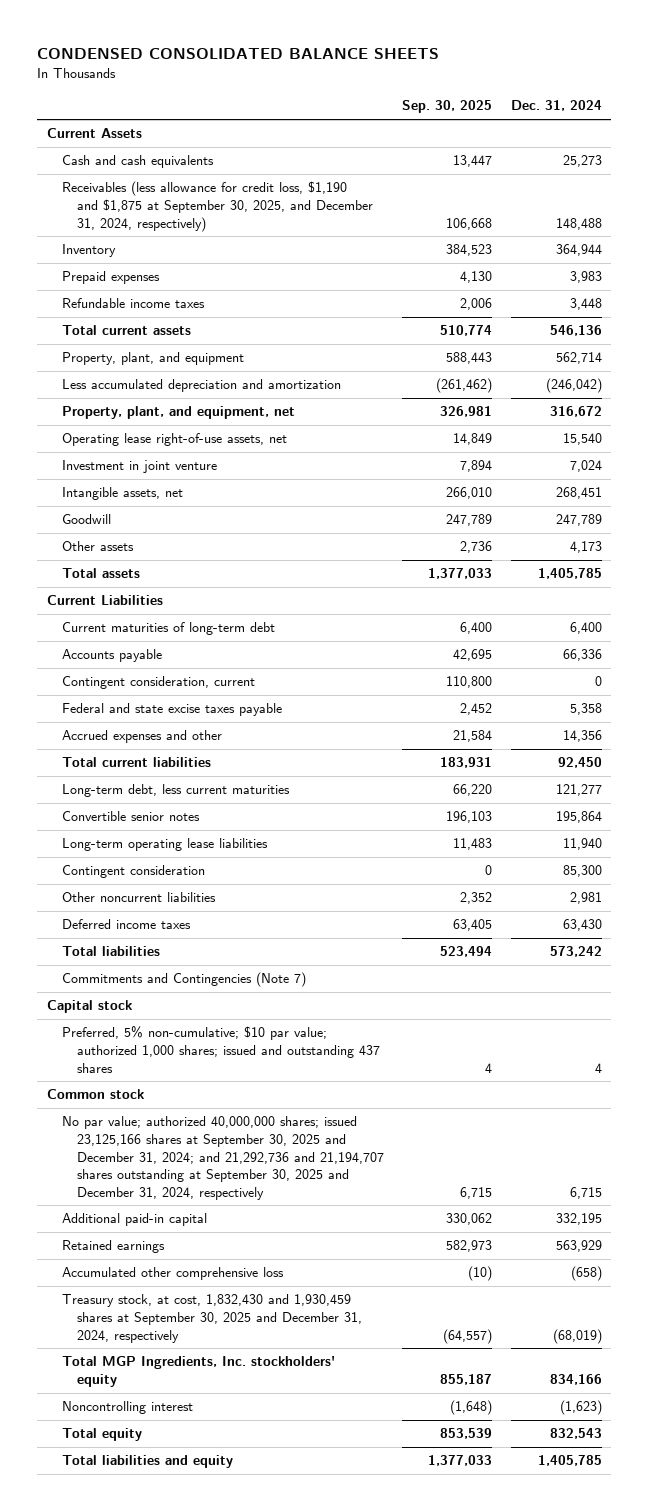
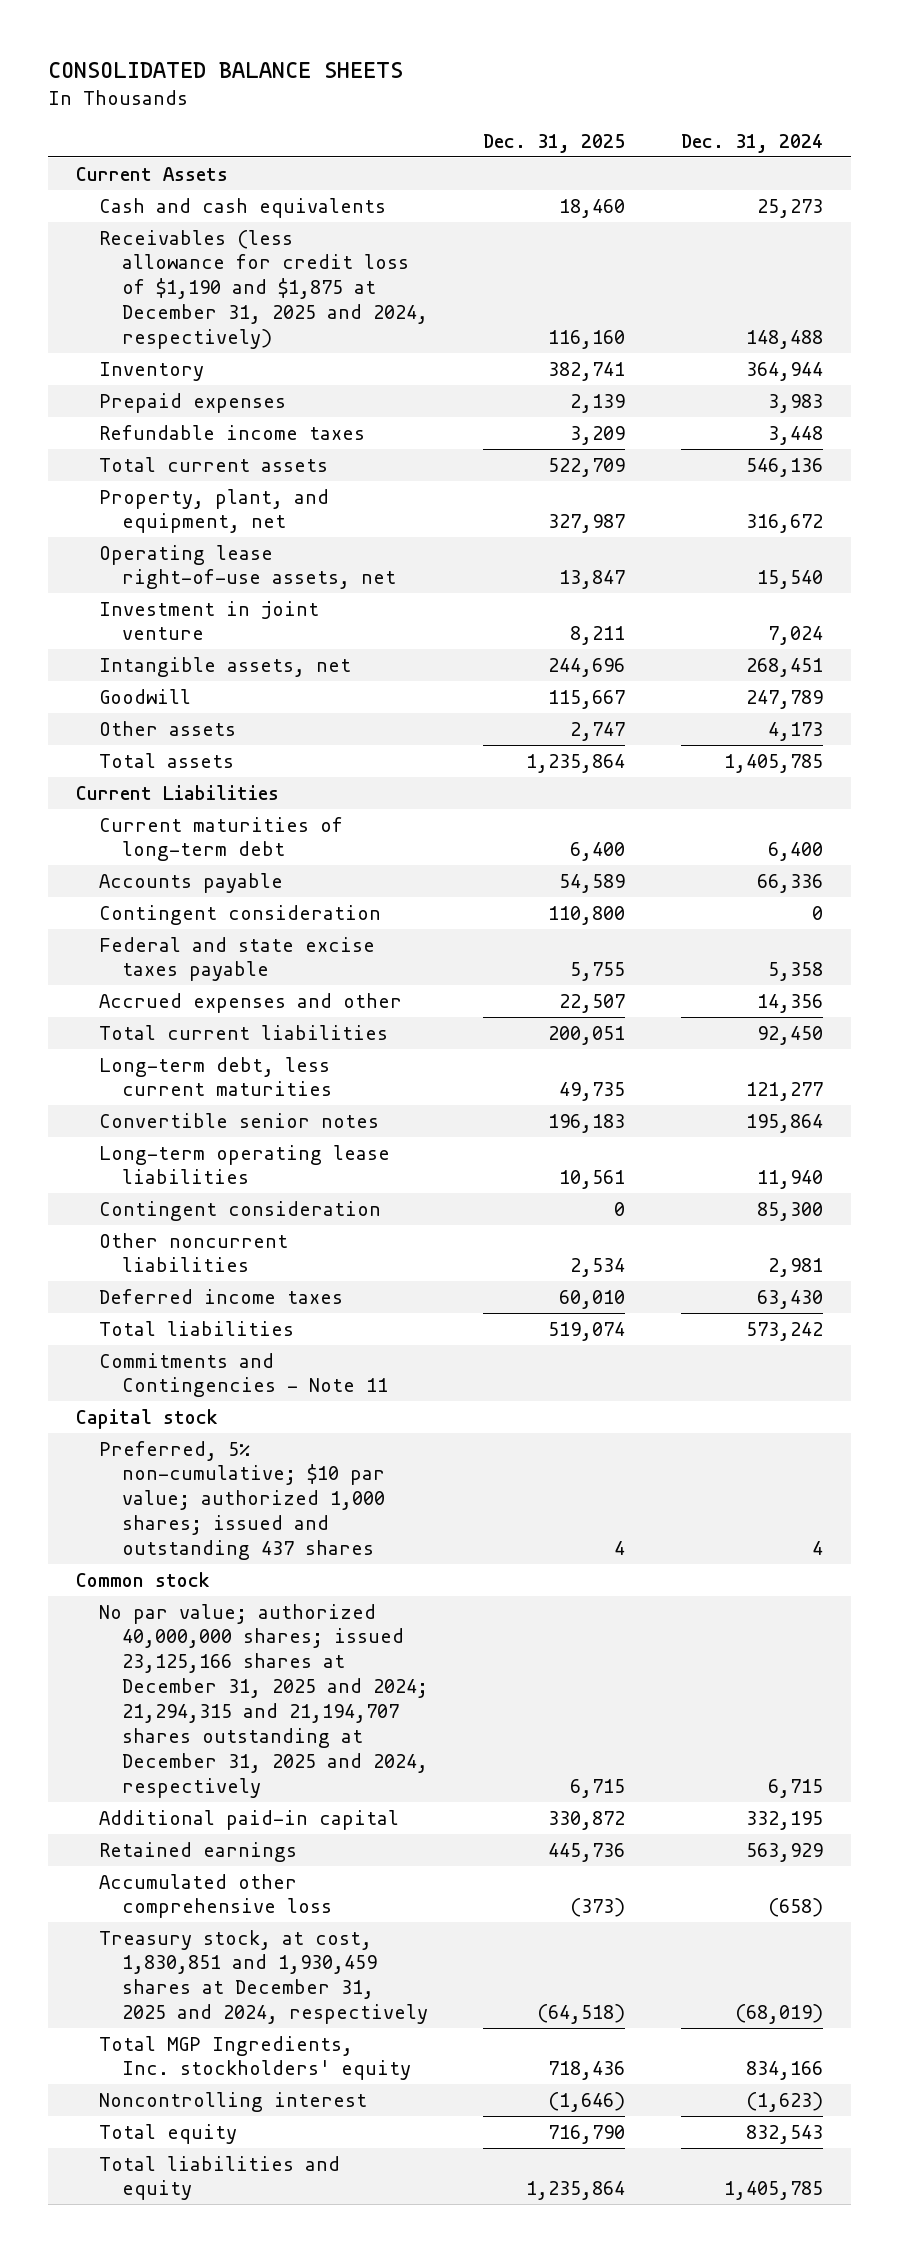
[37,48,440,60] CONDENSED CONSOLIDATED BALANCE SHEETS -> [47,62,403,79] CONSOLIDATED BALANCE SHEETS
[402,100,493,114] Sep. 30, 2025 -> none
none -> [483,133,626,153] Dec. 31, 2025
[61,181,373,232] Receivables (less allowance for credit loss, $1,190 and $1,875 at September 30, 2025, and December 31, 2024, respectively) -> [98,229,428,350] Receivables (less allowance for credit loss of $1,190 and $1,875 at December 31, 2025 and 2024, respectively)
[61,352,244,366] Property, plant, and equipment -> none
[61,379,341,393] Less accumulated depreciation and amortization -> none
[61,676,255,690] Contingent consideration, current -> [98,904,381,925] Contingent consideration
[61,972,306,988] Commitments and Contingencies (Note 7) -> [98,1352,388,1398] Commitments and Contingencies - Note 11
[61,1116,384,1200] No par value; authorized 40,000,000 shares; issued 23,125,166 shares at September 30, 2025 and December 31, 2024; and 21,292,736 and 21,194,707 shares outstanding at September 30, 2025 and December 31, 2024, respectively -> [98,1603,428,1798] No par value; authorized 40,000,000 shares; issued 23,125,166 shares at December 31, 2025 and 2024; 21,294,315 and 21,194,707 shares outstanding at December 31, 2025 and 2024, respectively
[61,1294,362,1343] Treasury stock, at cost, 1,832,430 and 1,930,459 shares at September 30, 2025 and December 31, 2024, respectively -> [98,1929,428,2025] Treasury stock, at cost, 1,830,851 and 1,930,459 shares at December 31, 2025 and 2024, respectively

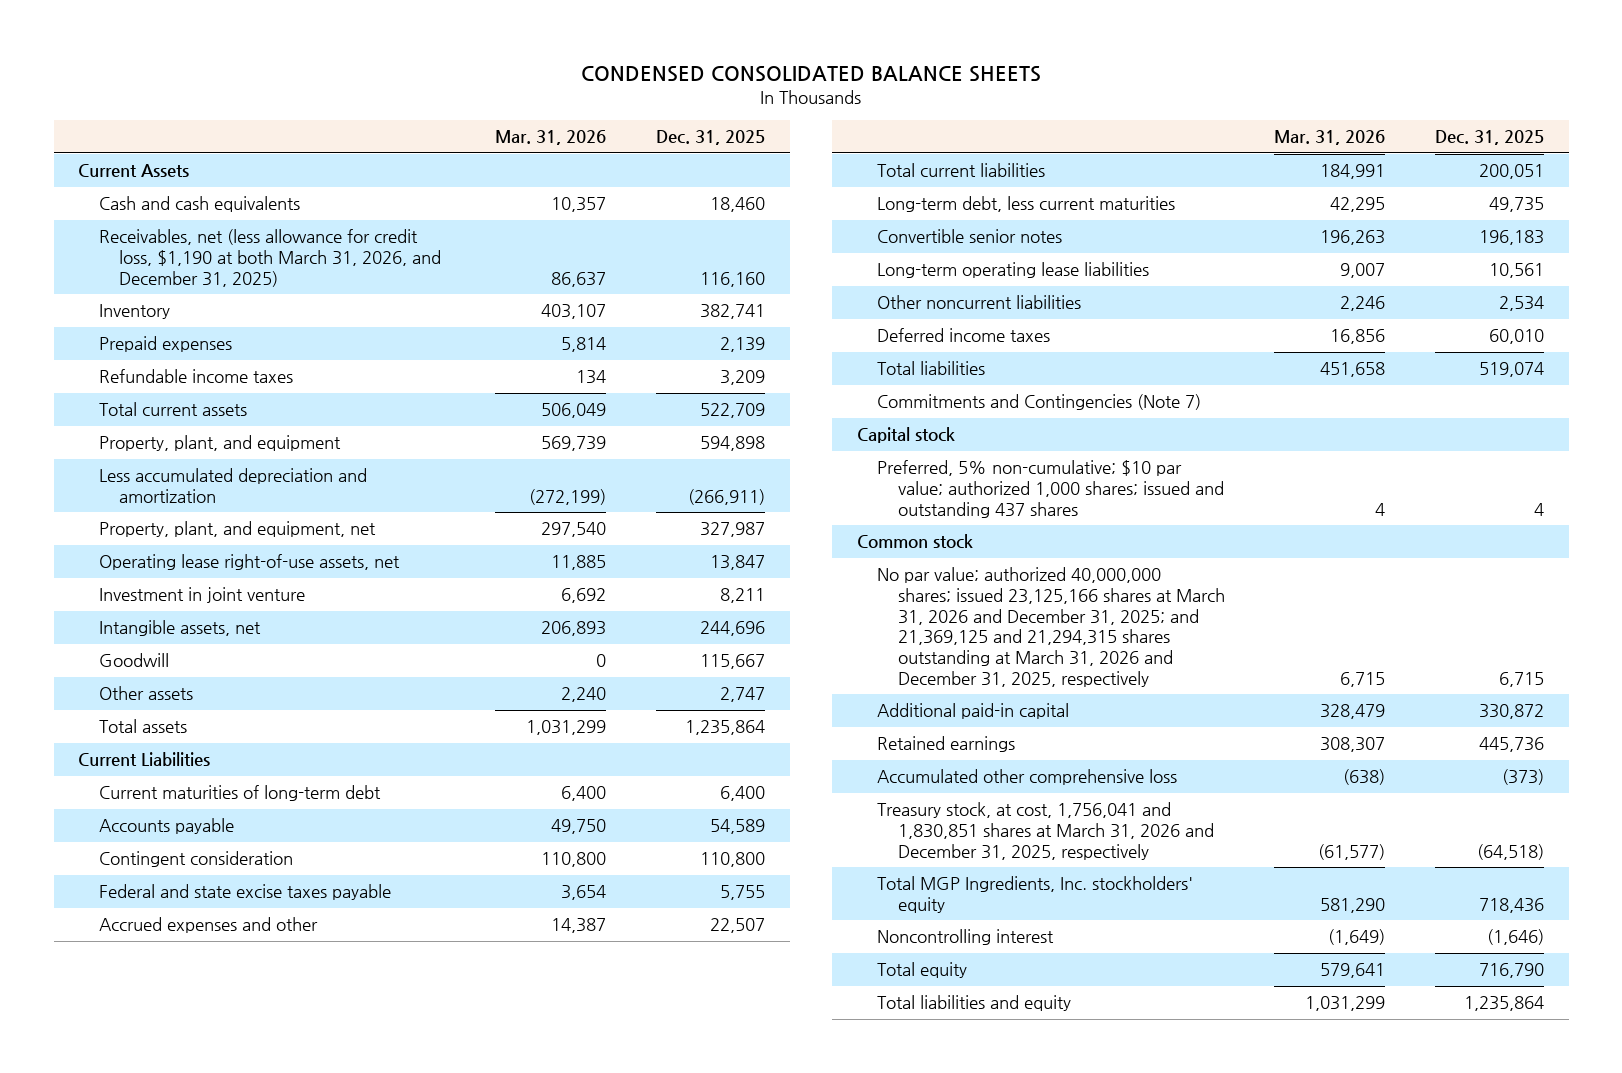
[47,62,403,79] CONSOLIDATED BALANCE SHEETS -> [581,66,1042,83] CONDENSED CONSOLIDATED BALANCE SHEETS
[681,133,824,153] Dec. 31, 2024 -> none
none -> [495,130,607,146] Mar. 31, 2026
[98,229,428,350] Receivables (less allowance for credit loss of $1,190 and $1,875 at December 31, 2025 and 2024, respectively) -> [98,229,441,287] Receivables, net (less allowance for credit loss, $1,190 at both March 31, 2026, and December 31, 2025)
none -> [98,435,341,452] Property, plant, and equipment
none -> [98,468,367,504] Less accumulated depreciation and amortization
[98,1200,381,1221] Contingent consideration -> none
[98,1352,388,1398] Commitments and Contingencies - Note 11 -> [877,394,1202,411] Commitments and Contingencies (Note 7)
[98,1603,428,1798] No par value; authorized 40,000,000 shares; issued 23,125,166 shares at December 31, 2025 and 2024; 21,294,315 and 21,194,707 shares outstanding at December 31, 2025 and 2024, respectively -> [877,567,1225,687] No par value; authorized 40,000,000 shares; issued 23,125,166 shares at March 31, 2026 and December 31, 2025; and 21,369,125 and 21,294,315 shares outstanding at March 31, 2026 and December 31, 2025, respectively
[98,1929,428,2025] Treasury stock, at cost, 1,830,851 and 1,930,459 shares at December 31, 2025 and 2024, respectively -> [877,802,1214,860] Treasury stock, at cost, 1,756,041 and 1,830,851 shares at March 31, 2026 and December 31, 2025, respectively

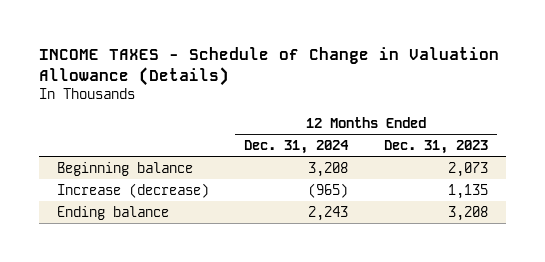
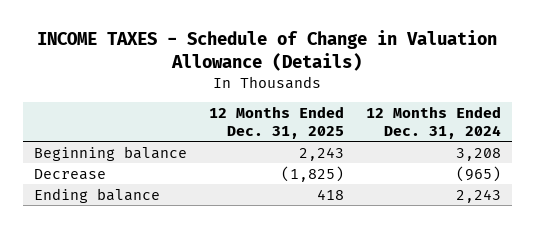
[384,140,489,155] Dec. 31, 2023 -> none
none -> [208,106,344,139] 12 Months Ended Dec. 31, 2025
[56,182,209,198] Increase (decrease) -> [33,168,106,180] Decrease

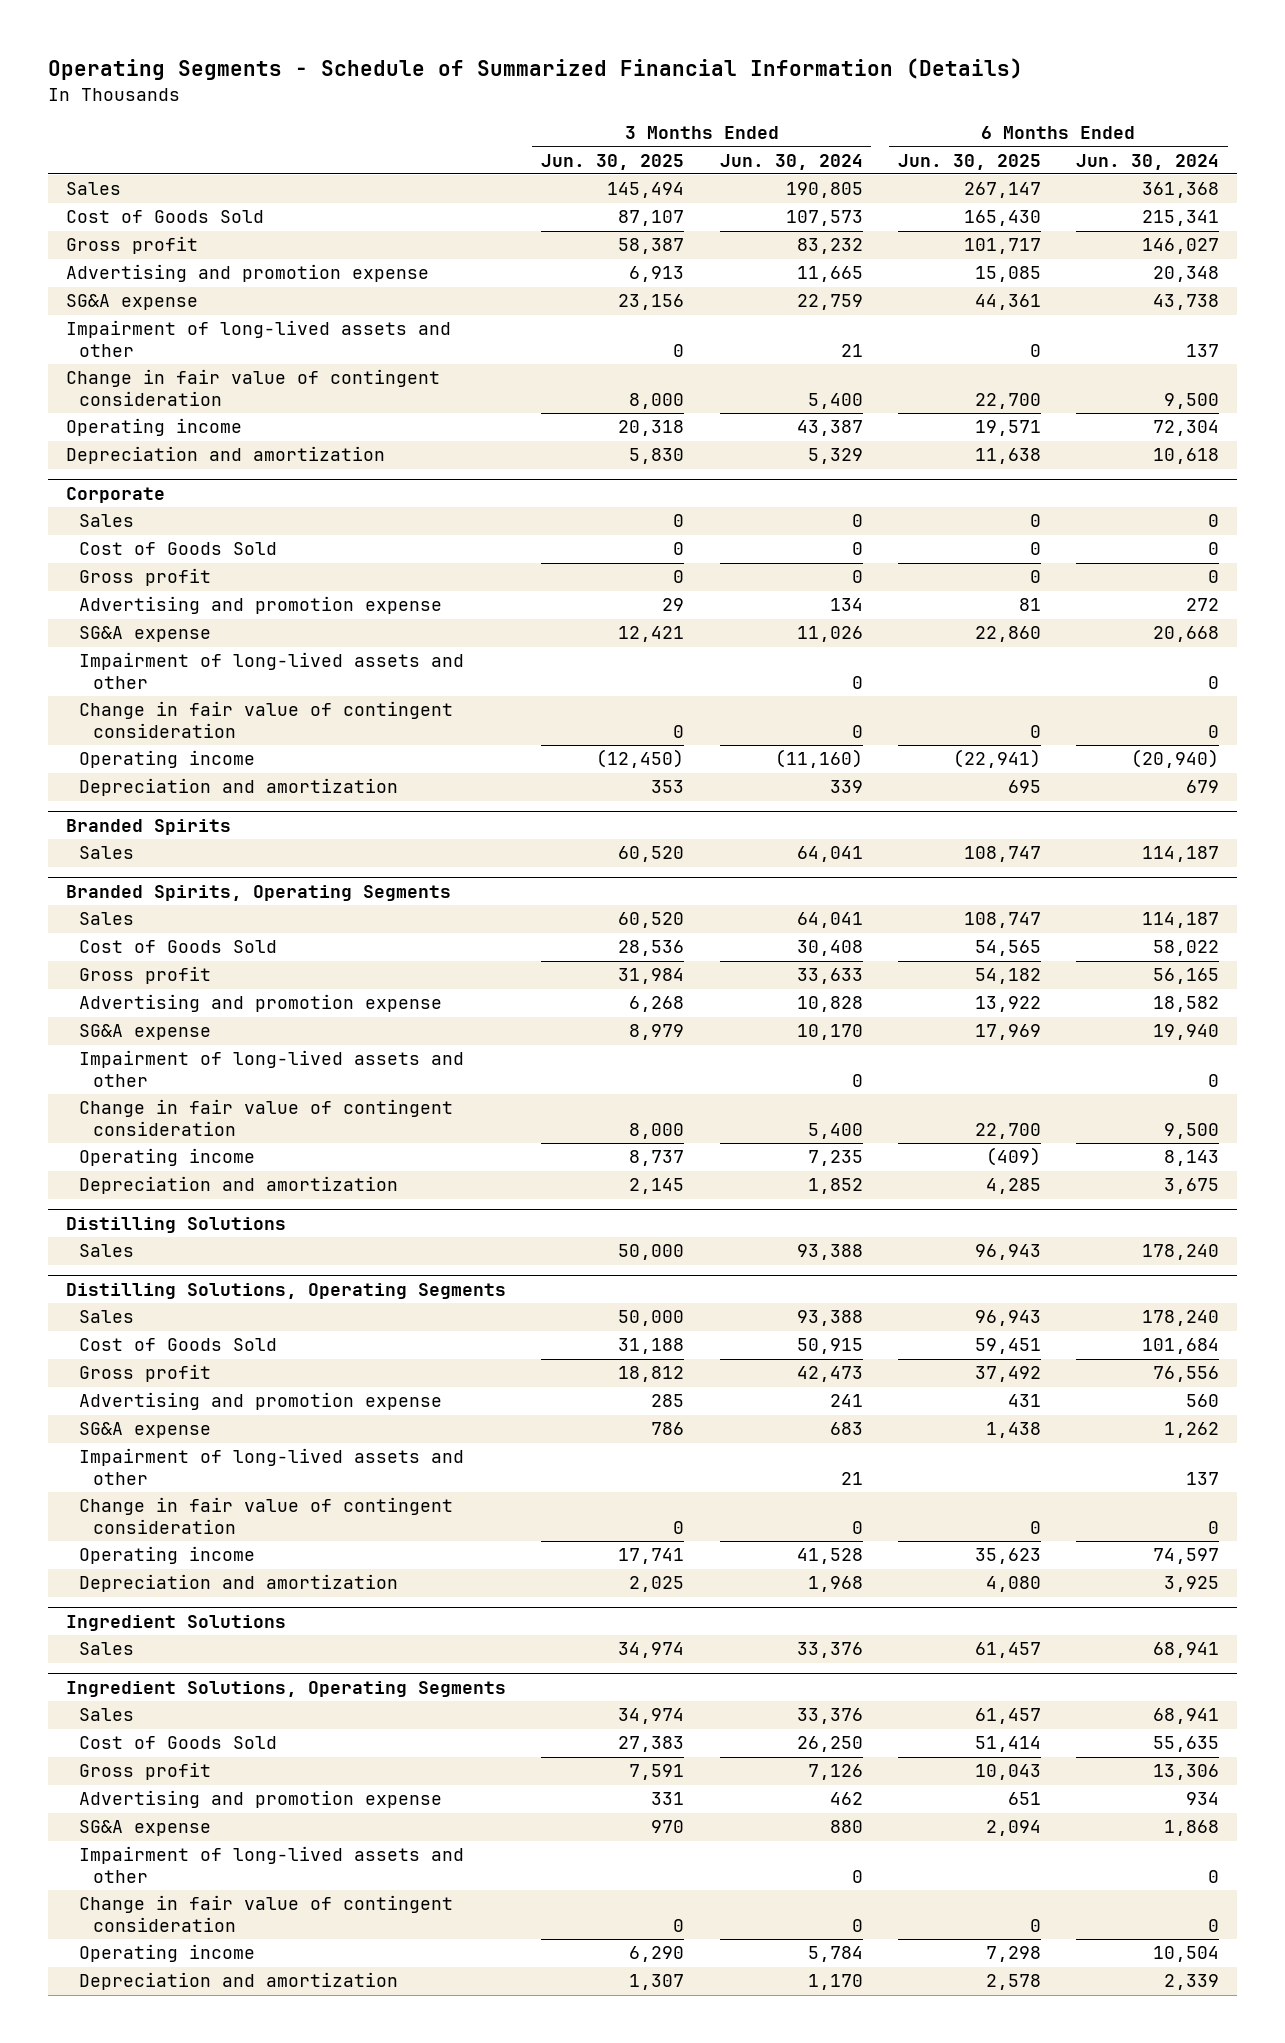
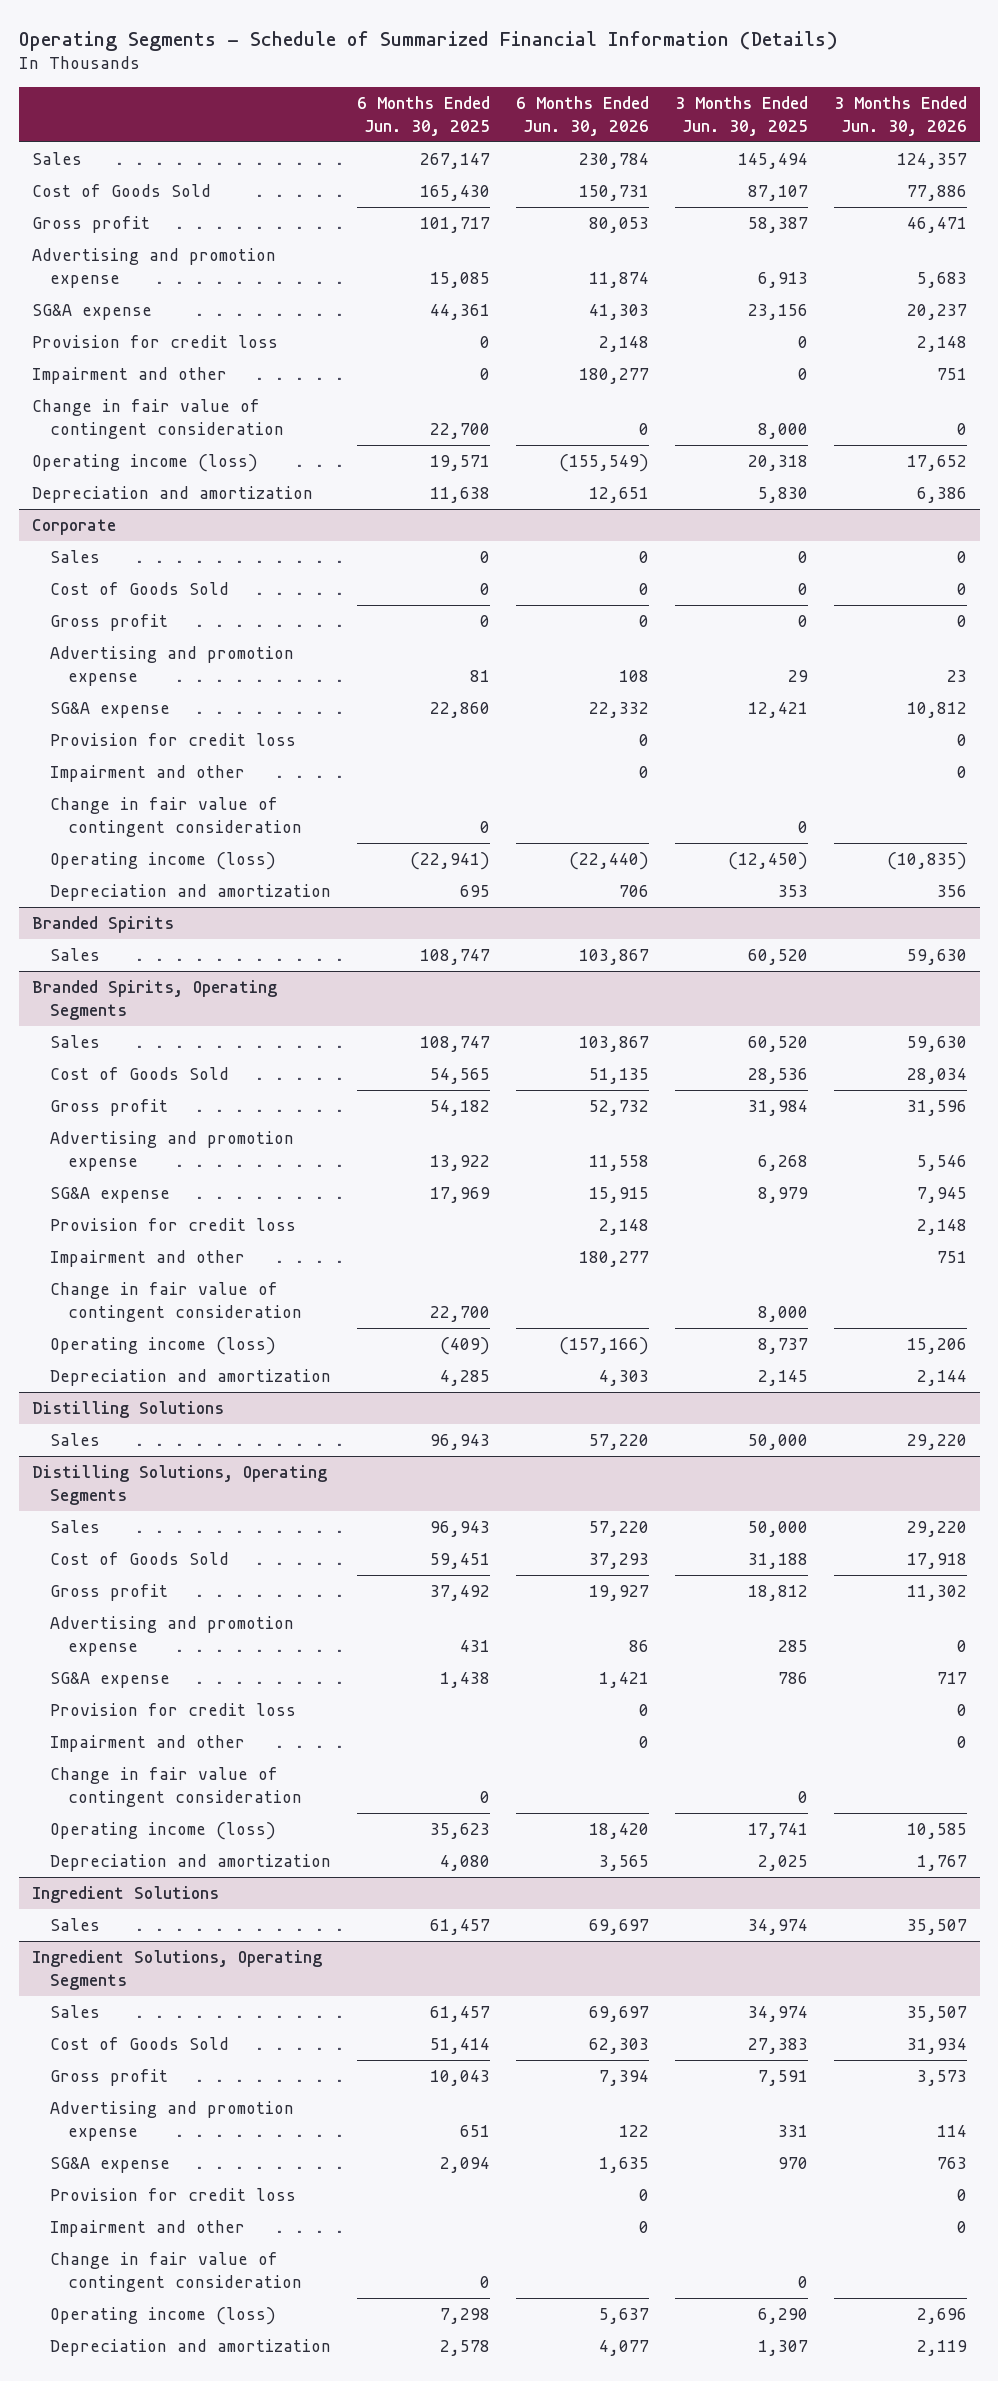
[719,153,863,170] Jun. 30, 2024 -> none
[1076,153,1220,170] Jun. 30, 2024 -> none
none -> [515,96,649,136] 6 Months Ended Jun. 30, 2026
none -> [833,96,967,136] 3 Months Ended Jun. 30, 2026
[65,320,451,358] Impairment of long-lived assets and other -> none
none -> [31,335,278,349] Provision for credit loss
none -> [31,367,227,385] Impairment and other
[65,418,242,437] Operating income -> [31,454,258,473] Operating income (loss)
[79,652,465,690] Impairment of long-lived assets and other -> none
none -> [49,733,296,747] Provision for credit loss
none -> [49,765,245,783] Impairment and other
[79,750,256,769] Operating income -> [49,852,276,871] Operating income (loss)
[79,1050,465,1088] Impairment of long-lived assets and other -> none
none -> [49,1218,296,1232] Provision for credit loss
none -> [49,1250,245,1268] Impairment and other
[79,1148,256,1167] Operating income -> [49,1337,276,1356] Operating income (loss)
[79,1448,465,1486] Impairment of long-lived assets and other -> none
none -> [49,1703,296,1717] Provision for credit loss
none -> [49,1735,245,1753] Impairment and other
[79,1546,256,1565] Operating income -> [49,1822,276,1841] Operating income (loss)
[79,1846,465,1884] Impairment of long-lived assets and other -> none
none -> [49,2188,296,2202] Provision for credit loss
none -> [49,2220,245,2238] Impairment and other
[79,1944,256,1963] Operating income -> [49,2307,276,2326] Operating income (loss)

